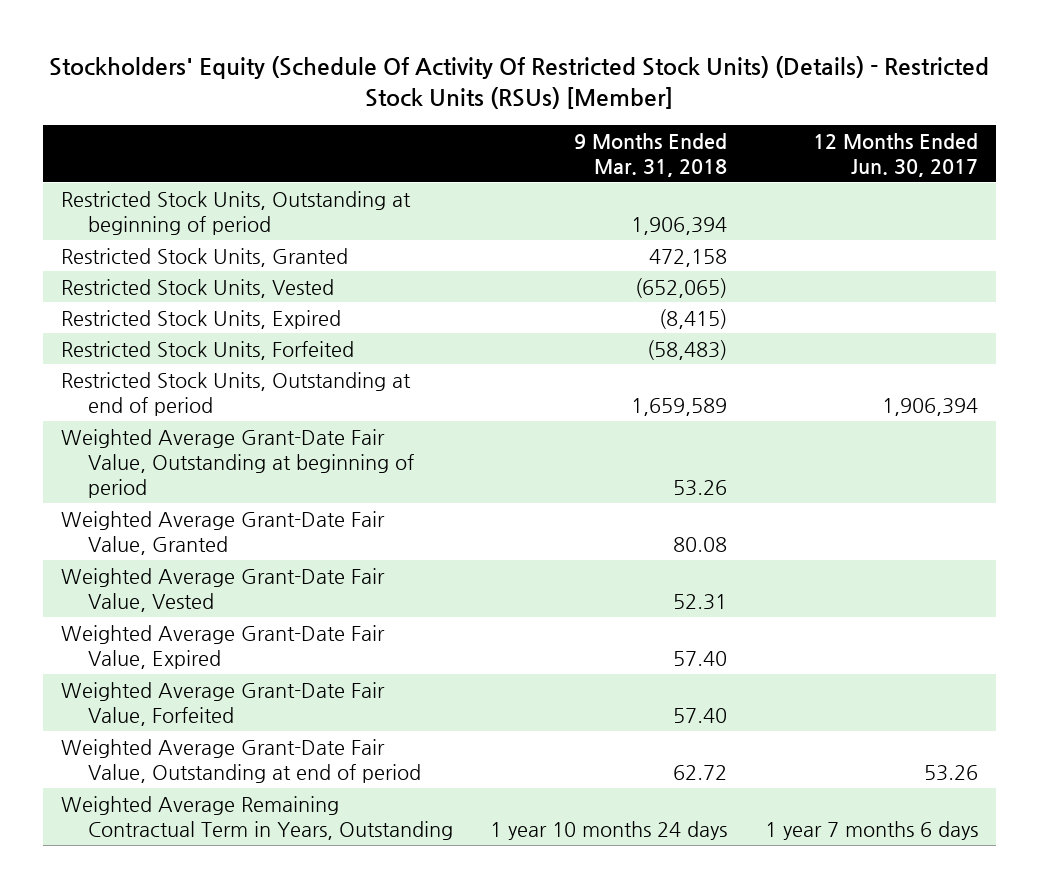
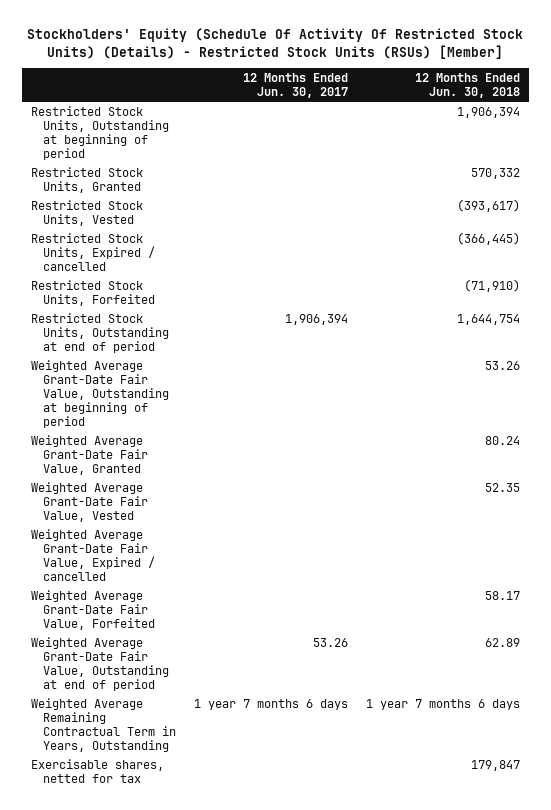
[574,132,728,177] 9 Months Ended Mar. 31, 2018 -> none
none -> [415,72,521,98] 12 Months Ended Jun. 30, 2018
[61,309,342,329] Restricted Stock Units, Expired -> [30,232,156,271] Restricted Stock Units, Expired / cancelled
[61,624,386,669] Weighted Average Grant-Date Fair Value, Expired -> [30,528,156,581] Weighted Average Grant-Date Fair Value, Expired / cancelled
none -> [30,758,164,783] Exercisable shares, netted for tax

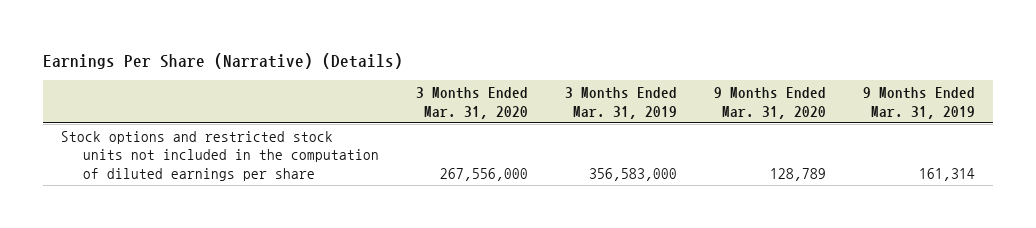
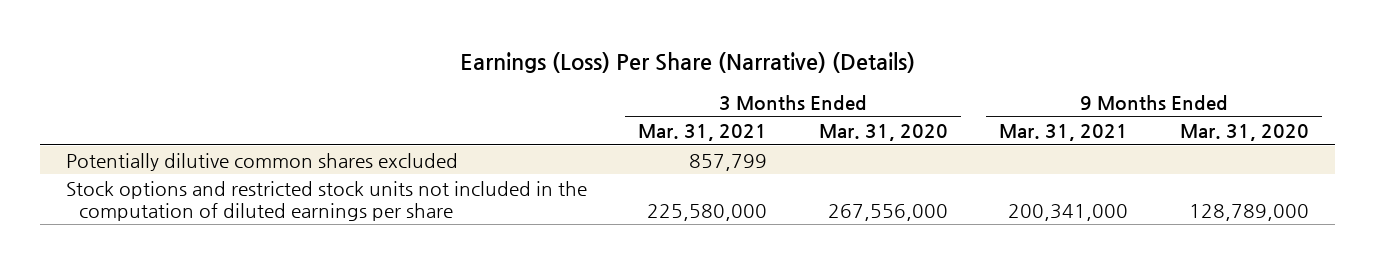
[42,52,403,69] Earnings Per Share (Narrative) (Details) -> [460,52,916,74] Earnings (Loss) Per Share (Narrative) (Details)
[564,87,677,119] 3 Months Ended Mar. 31, 2019 -> none
[862,87,975,119] 9 Months Ended Mar. 31, 2019 -> none
none -> [638,124,768,142] Mar. 31, 2021
none -> [999,124,1129,142] Mar. 31, 2021
none -> [65,152,458,171] Potentially dilutive common shares excluded
[769,167,826,181] 128,789 -> [1188,203,1309,221] 128,789,000

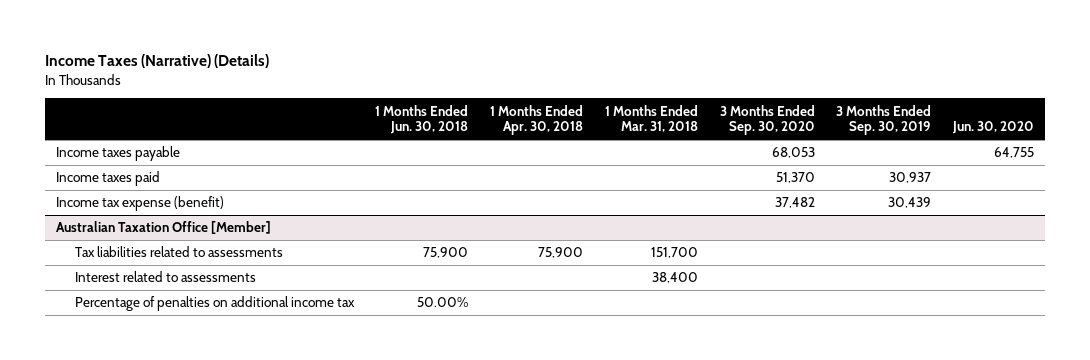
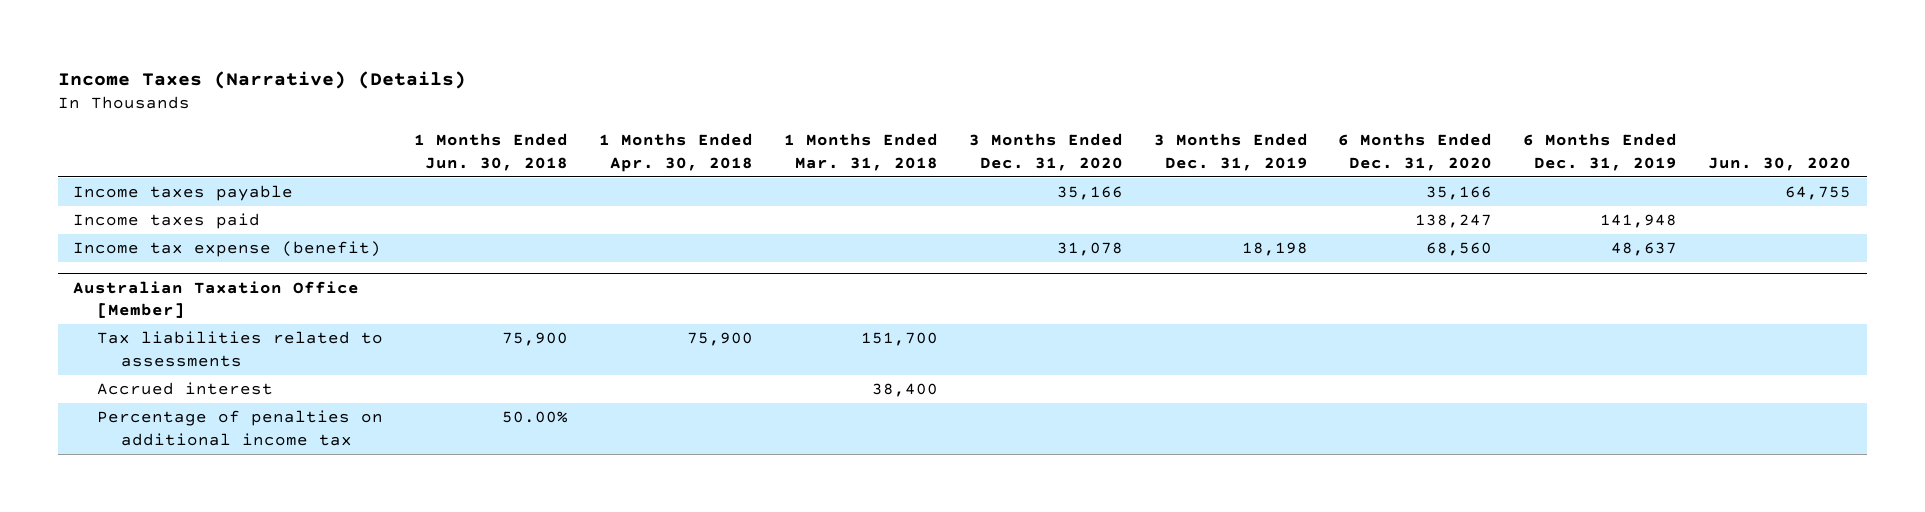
[719,104,815,136] 3 Months Ended Sep. 30, 2020 -> none
[836,104,932,136] 3 Months Ended Sep. 30, 2019 -> none
none -> [968,133,1123,171] 3 Months Ended Dec. 31, 2020
none -> [1153,133,1308,171] 3 Months Ended Dec. 31, 2019
none -> [1338,133,1493,171] 6 Months Ended Dec. 31, 2020
none -> [1523,133,1678,171] 6 Months Ended Dec. 31, 2019
[74,271,256,283] Interest related to assessments -> [97,382,274,396] Accrued interest

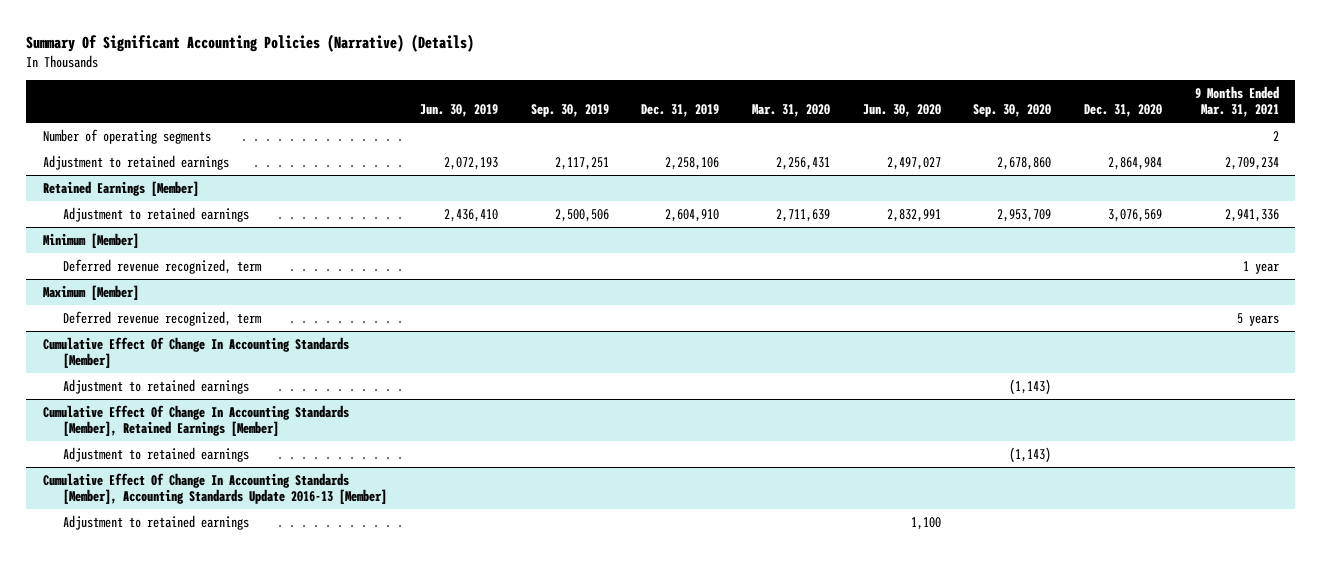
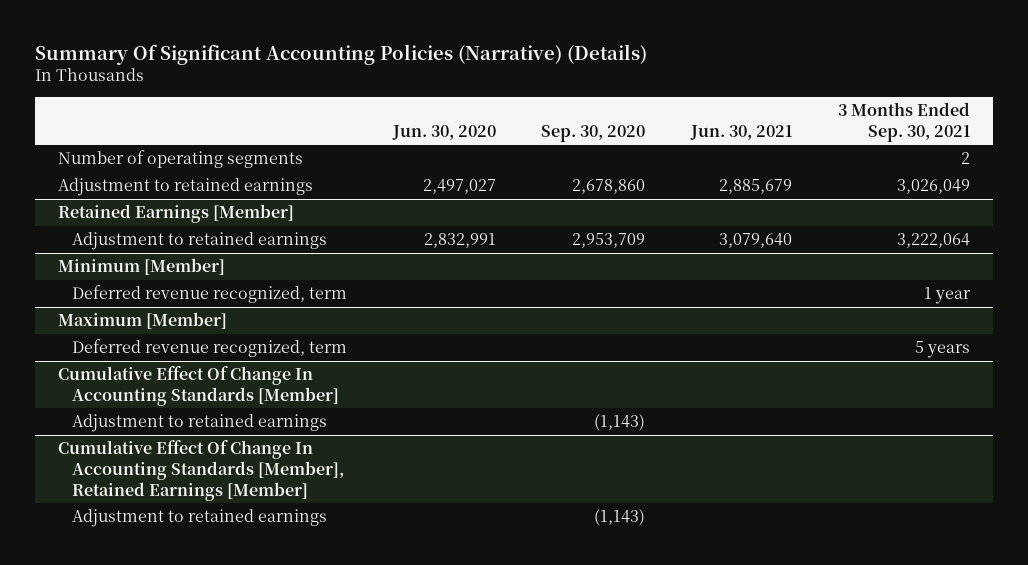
[419,104,498,118] Jun. 30, 2019 -> none
[530,104,609,118] Sep. 30, 2019 -> none
[641,104,720,118] Dec. 31, 2019 -> none
[751,104,830,118] Mar. 31, 2020 -> none
[1083,104,1162,118] Dec. 31, 2020 -> none
[1194,85,1279,118] 9 Months Ended Mar. 31, 2021 -> none
none -> [690,125,793,141] Jun. 30, 2021
none -> [838,102,971,143] 3 Months Ended Sep. 30, 2021
[42,472,388,504] Cumulative Effect Of Change In Accounting Standards [Member], Accounting Standards Update 2016-13 [Member] -> none
[63,514,250,530] Adjustment to retained earnings -> none

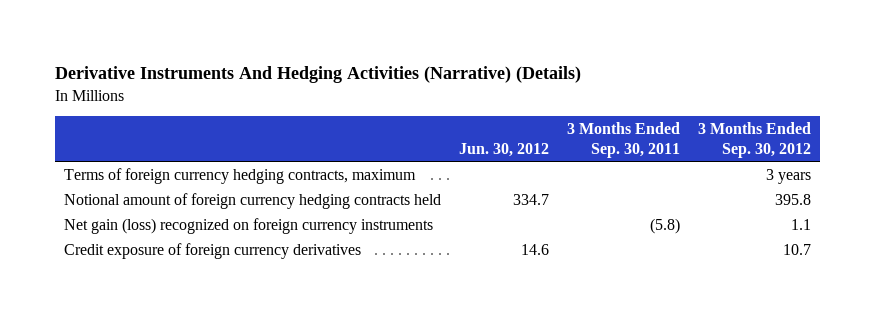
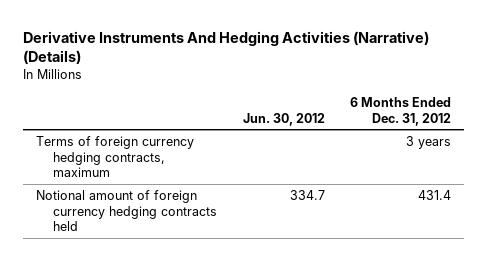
[566,121,680,159] 3 Months Ended Sep. 30, 2011 -> none
[697,121,811,159] 3 Months Ended Sep. 30, 2012 -> none
none -> [349,96,451,126] 6 Months Ended Dec. 31, 2012
[63,218,433,235] Net gain (loss) recognized on foreign currency instruments -> none
[63,243,361,260] Credit exposure of foreign currency derivatives -> none

